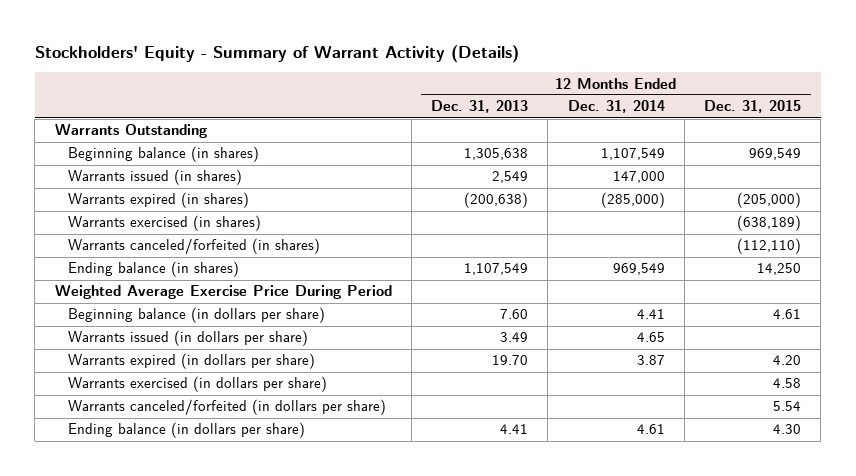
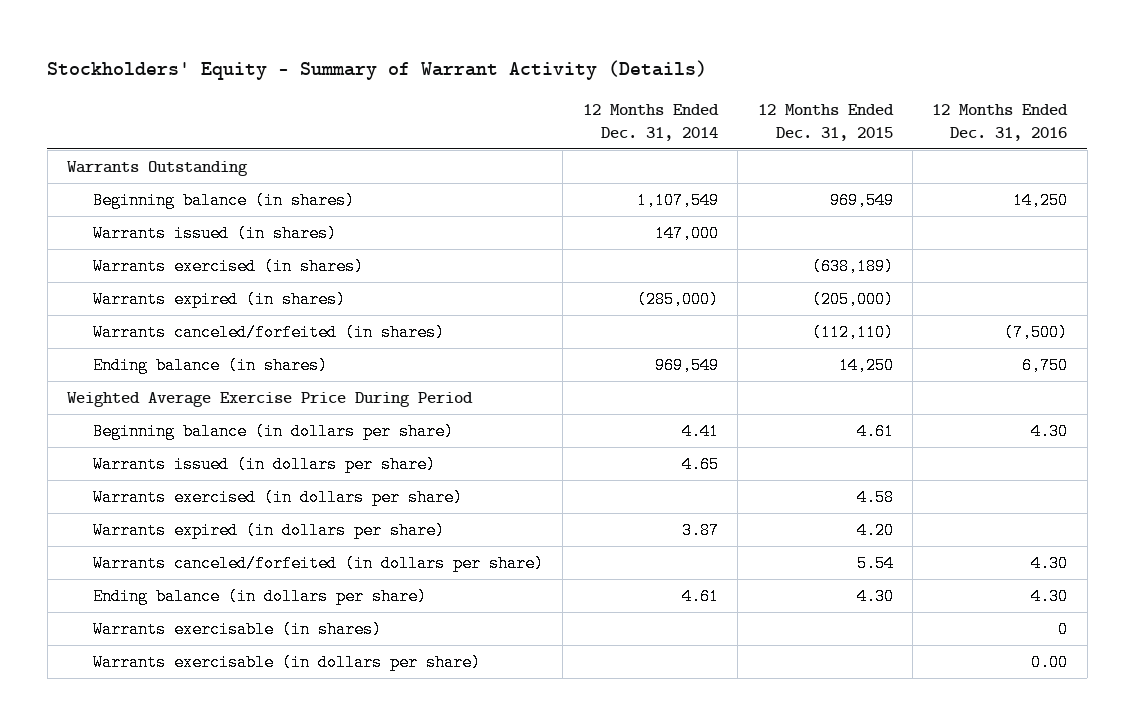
[431,100,529,114] Dec. 31, 2013 -> none
none -> [932,104,1069,141] 12 Months Ended Dec. 31, 2016
[68,192,250,209] Warrants expired (in shares) -> [93,291,347,309] Warrants expired (in shares)
[68,353,316,370] Warrants expired (in dollars per share) -> [93,522,446,540] Warrants expired (in dollars per share)
none -> [93,621,383,639] Warrants exercisable (in shares)
none -> [93,654,482,672] Warrants exercisable (in dollars per share)

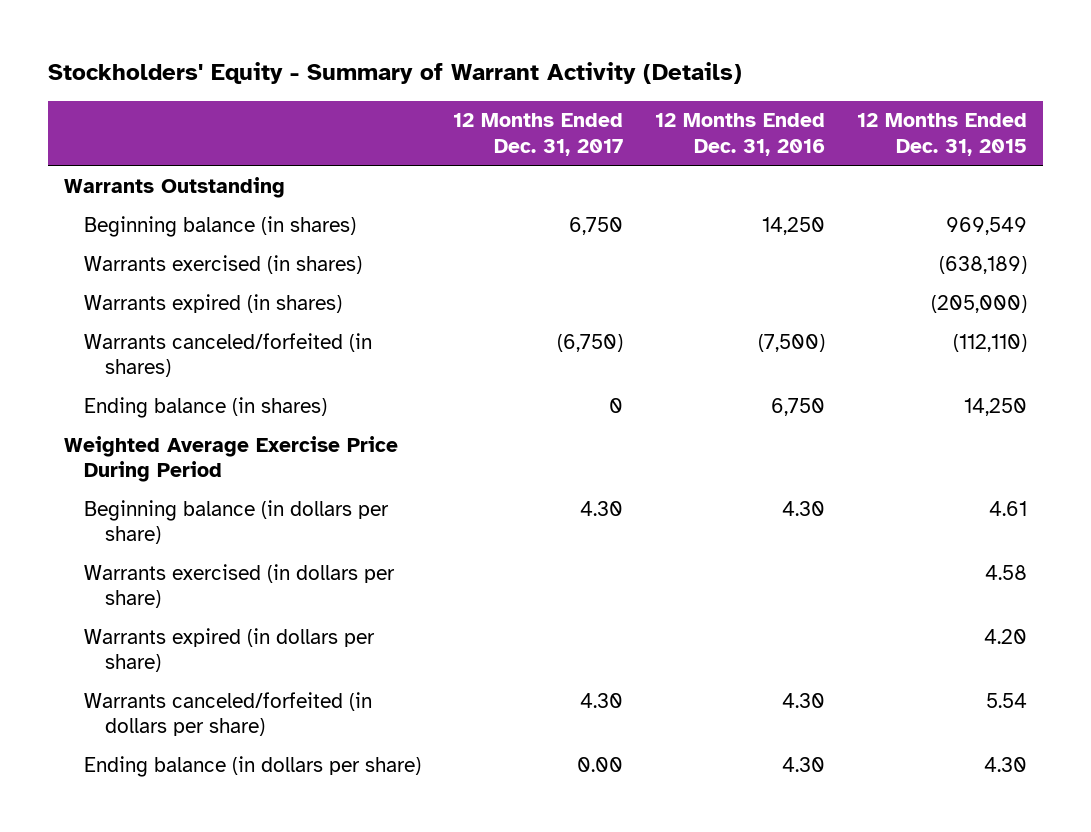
[582,104,719,141] 12 Months Ended Dec. 31, 2014 -> none
none -> [453,113,624,156] 12 Months Ended Dec. 31, 2017
[93,225,338,243] Warrants issued (in shares) -> none
[93,456,437,474] Warrants issued (in dollars per share) -> none
[93,621,383,639] Warrants exercisable (in shares) -> none
[93,654,482,672] Warrants exercisable (in dollars per share) -> none

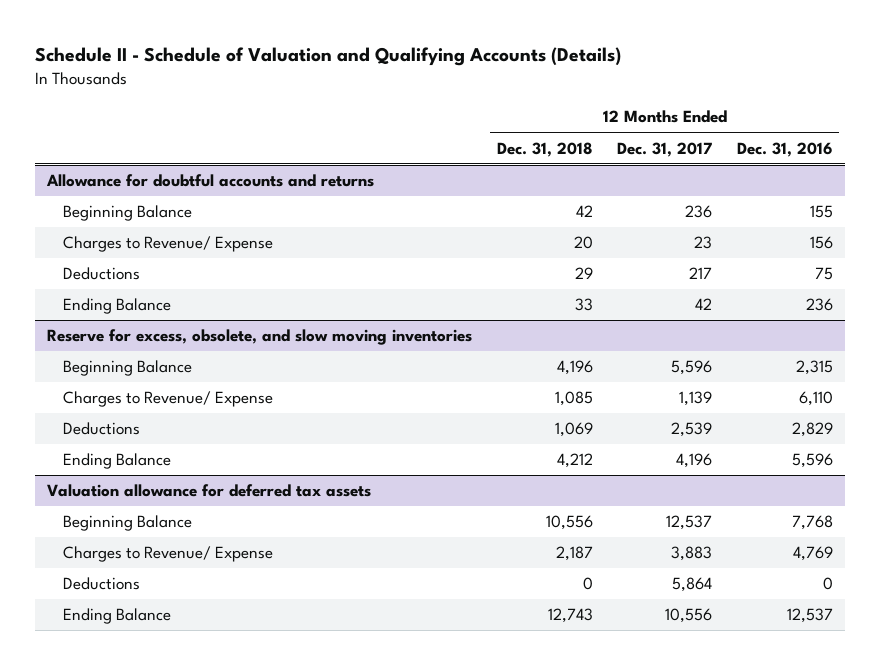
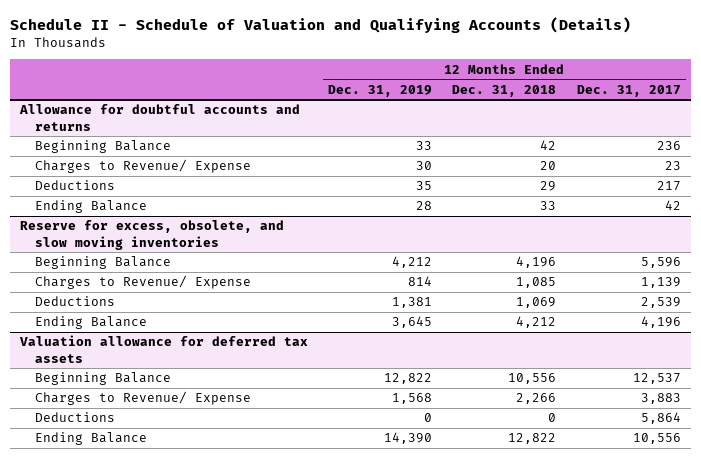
[737,141,834,157] Dec. 31, 2016 -> none
none -> [328,84,433,97] Dec. 31, 2019
[555,546,593,562] 2,187 -> [516,393,557,405] 2,266
[547,608,593,624] 12,743 -> [508,433,557,445] 12,822

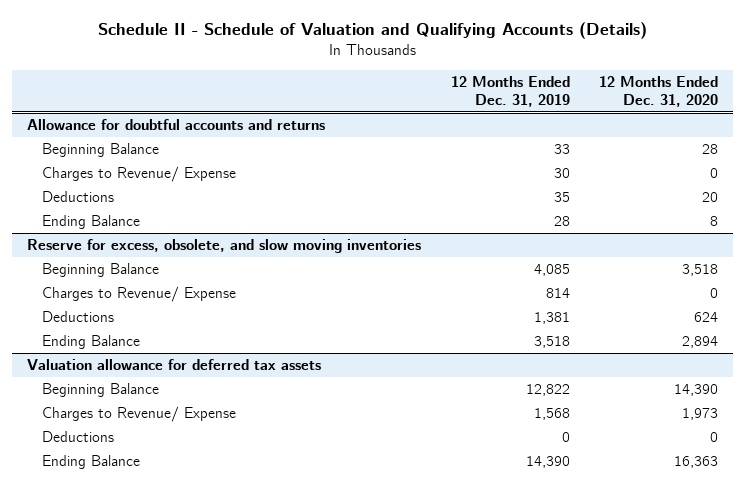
[452,84,557,97] Dec. 31, 2018 -> none
[576,84,681,97] Dec. 31, 2017 -> none
none -> [599,75,719,108] 12 Months Ended Dec. 31, 2020
[392,256,433,269] 4,212 -> [533,264,570,277] 4,085
[392,316,433,329] 3,645 -> [533,336,570,349] 3,518

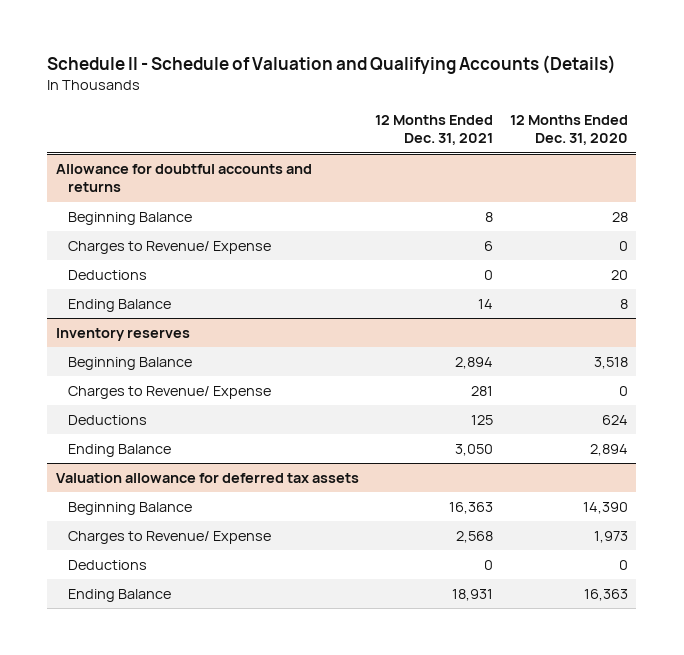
[450,75,570,108] 12 Months Ended Dec. 31, 2019 -> none
none -> [375,114,494,146] 12 Months Ended Dec. 31, 2021
[27,239,422,254] Reserve for excess, obsolete, and slow moving inventories -> [55,327,190,341] Inventory reserves

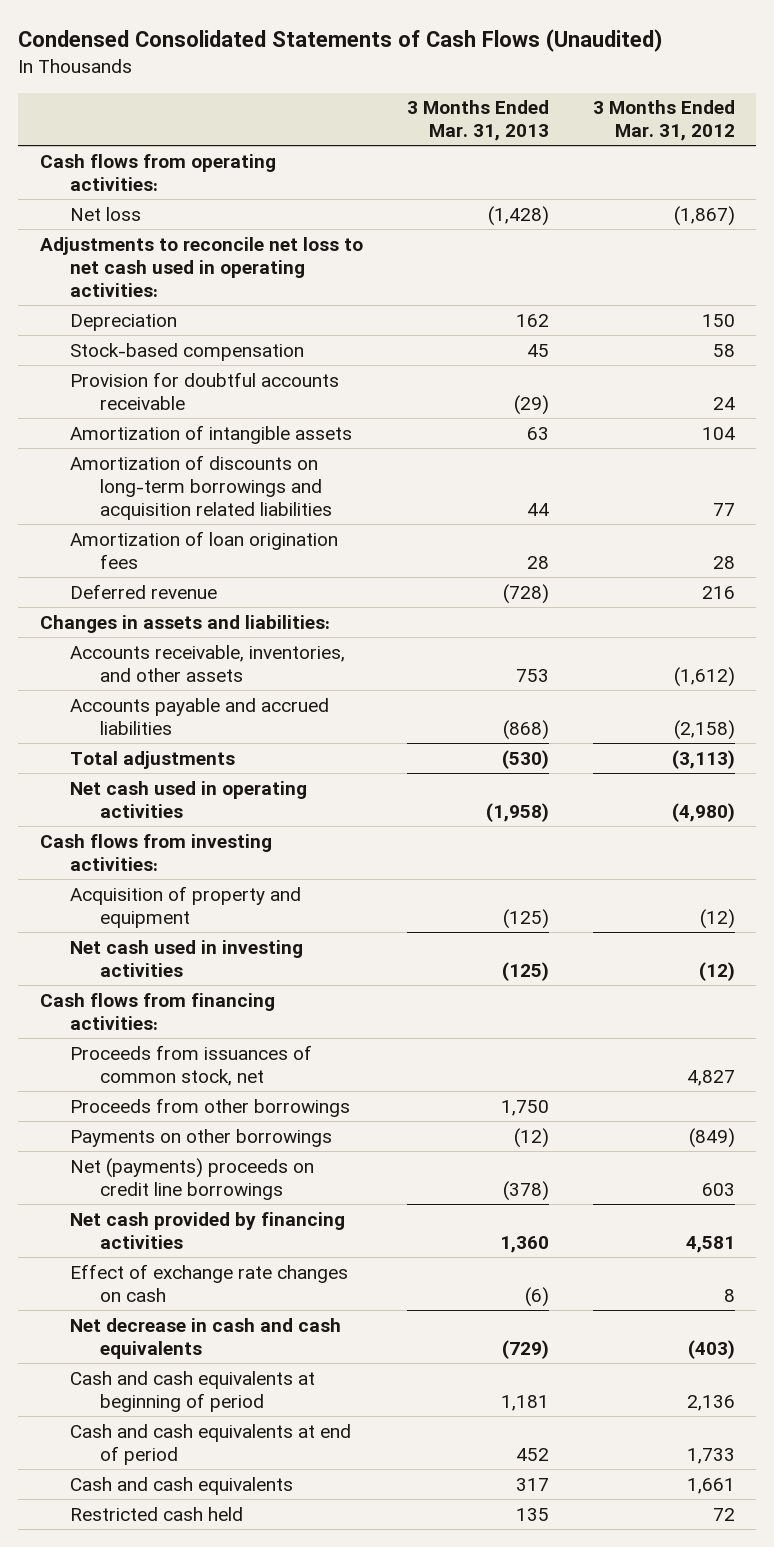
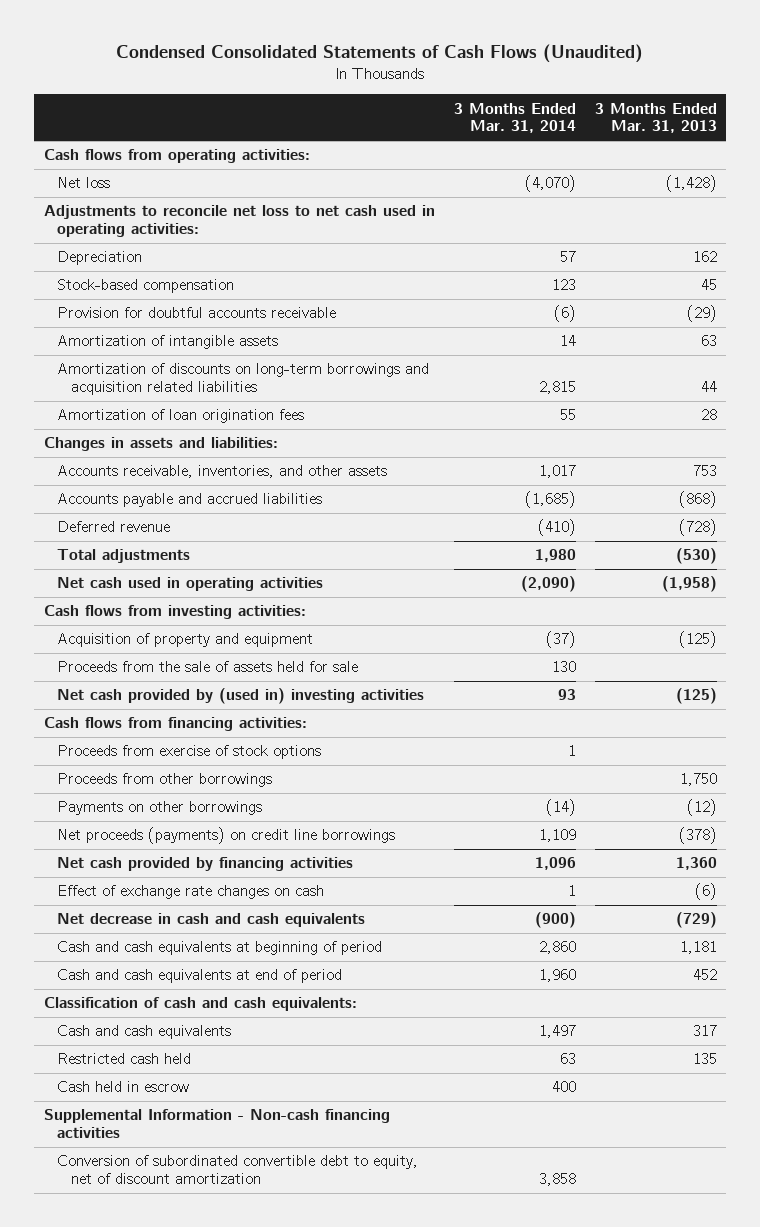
[592,100,735,142] 3 Months Ended Mar. 31, 2012 -> none
none -> [453,102,576,134] 3 Months Ended Mar. 31, 2014
[69,583,217,599] Deferred revenue -> [57,521,171,533] Deferred revenue
none -> [57,661,359,673] Proceeds from the sale of assets held for sale
[69,939,303,977] Net cash used in investing activities -> [57,688,425,705] Net cash provided by (used in) investing activities
[69,1044,312,1086] Proceeds from issuances of common stock, net -> none
none -> [57,745,322,760] Proceeds from exercise of stock options
[69,1157,314,1200] Net (payments) proceeds on credit line borrowings -> [57,827,396,845] Net proceeds (payments) on credit line borrowings
none -> [43,997,357,1012] Classification of cash and cash equivalents:
none -> [57,1081,190,1093] Cash held in escrow
none -> [43,1109,390,1139] Supplemental Information - Non-cash financing activities
none -> [57,1155,419,1185] Conversion of subordinated convertible debt to equity, net of discount amortization

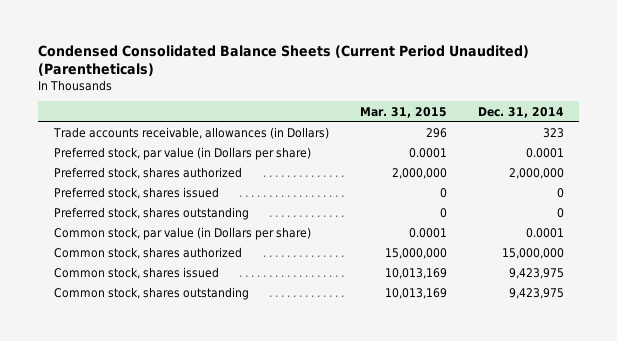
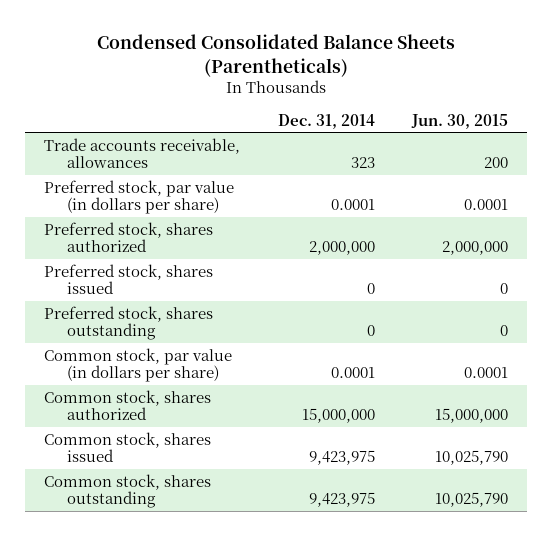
[38,45,530,77] Condensed Consolidated Balance Sheets (Current Period Unaudited) (Parentheticals) -> [97,34,456,77] Condensed Consolidated Balance Sheets (Parentheticals)
[359,106,447,118] Mar. 31, 2015 -> none
none -> [411,114,509,130] Jun. 30, 2015
[52,127,329,140] Trade accounts receivable, allowances (in Dollars) -> [44,137,241,169] Trade accounts receivable, allowances
[53,147,311,161] Preferred stock, par value (in Dollars per share) -> [44,179,235,215] Preferred stock, par value (in dollars per share)
[53,227,311,241] Common stock, par value (in Dollars per share) -> [44,347,233,383] Common stock, par value (in dollars per share)

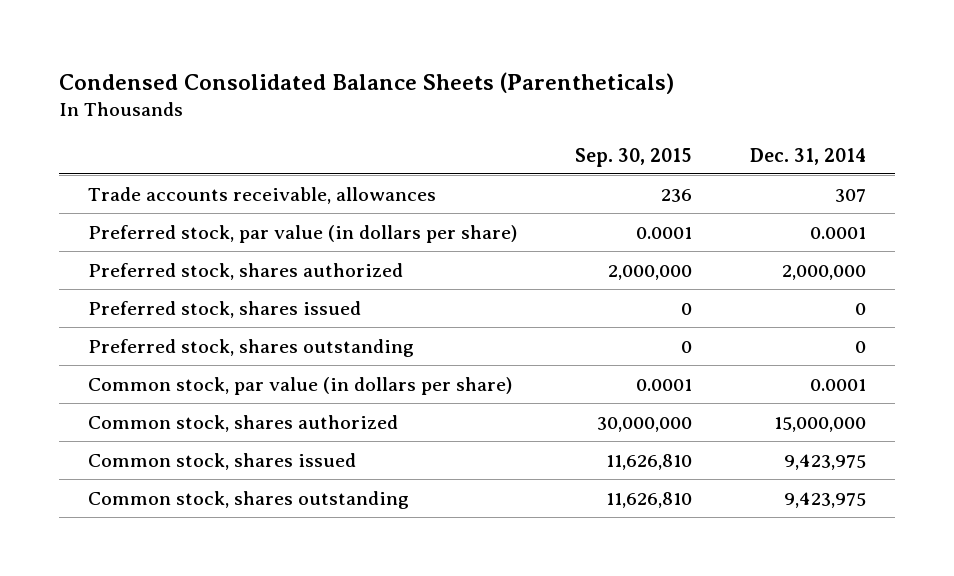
[411,114,509,130] Jun. 30, 2015 -> none
none -> [574,147,692,167] Sep. 30, 2015
[350,157,375,169] 323 -> [834,188,866,202] 307

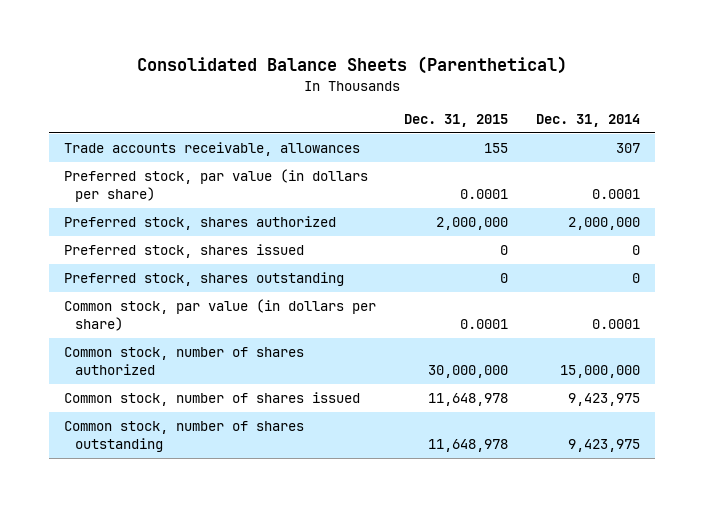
[58,71,674,94] Condensed Consolidated Balance Sheets (Parentheticals) -> [137,56,568,75] Consolidated Balance Sheets (Parenthetical)
[574,147,692,167] Sep. 30, 2015 -> none
none -> [404,113,509,127] Dec. 31, 2015
[87,414,398,432] Common stock, shares authorized -> [63,347,304,375] Common stock, number of shares authorized
[87,452,356,470] Common stock, shares issued -> [63,392,360,407] Common stock, number of shares issued
[87,490,409,509] Common stock, shares outstanding -> [63,421,304,452] Common stock, number of shares outstanding

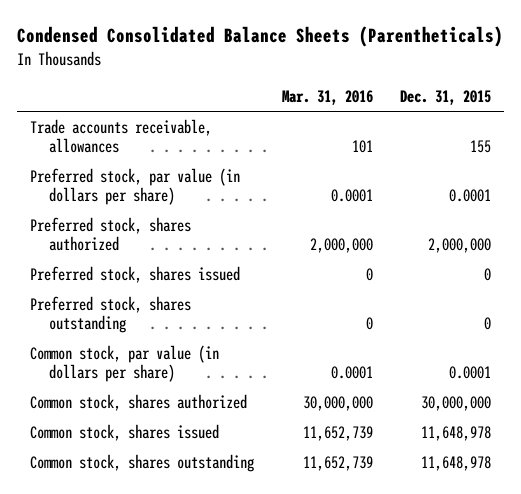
[137,56,568,75] Consolidated Balance Sheets (Parenthetical) -> [16,26,503,48] Condensed Consolidated Balance Sheets (Parentheticals)
[536,113,641,127] Dec. 31, 2014 -> none
none -> [281,90,373,106] Mar. 31, 2016
[63,347,304,375] Common stock, number of shares authorized -> [30,393,248,411] Common stock, shares authorized
[63,392,360,407] Common stock, number of shares issued -> [30,423,220,441] Common stock, shares issued
[63,421,304,452] Common stock, number of shares outstanding -> [30,453,255,472] Common stock, shares outstanding

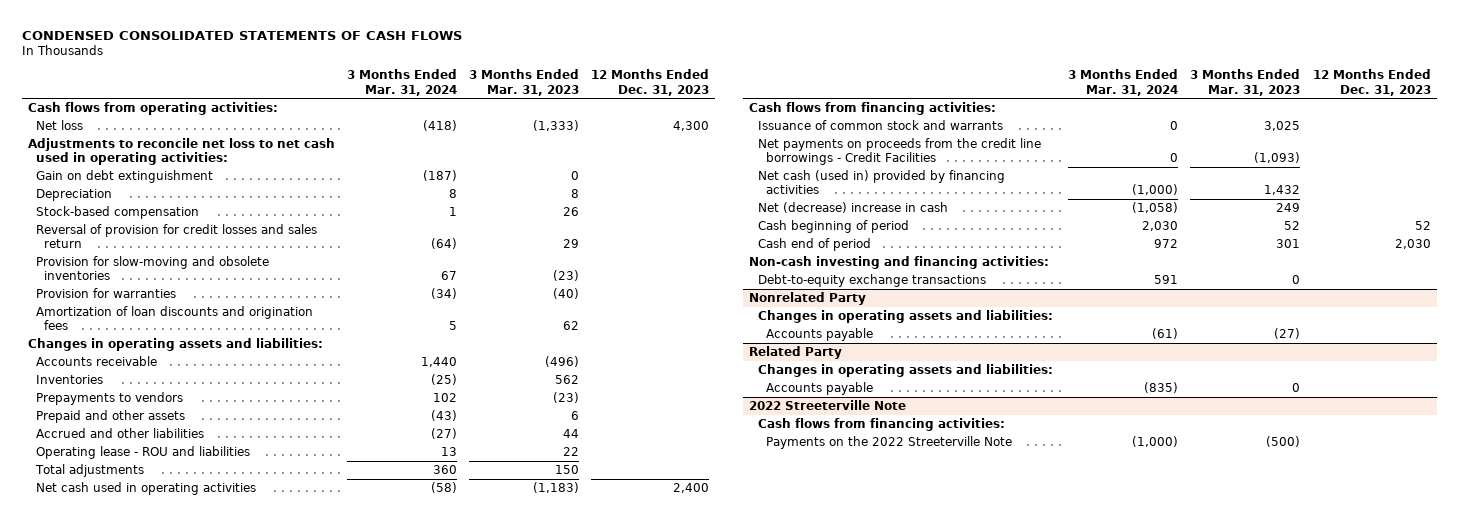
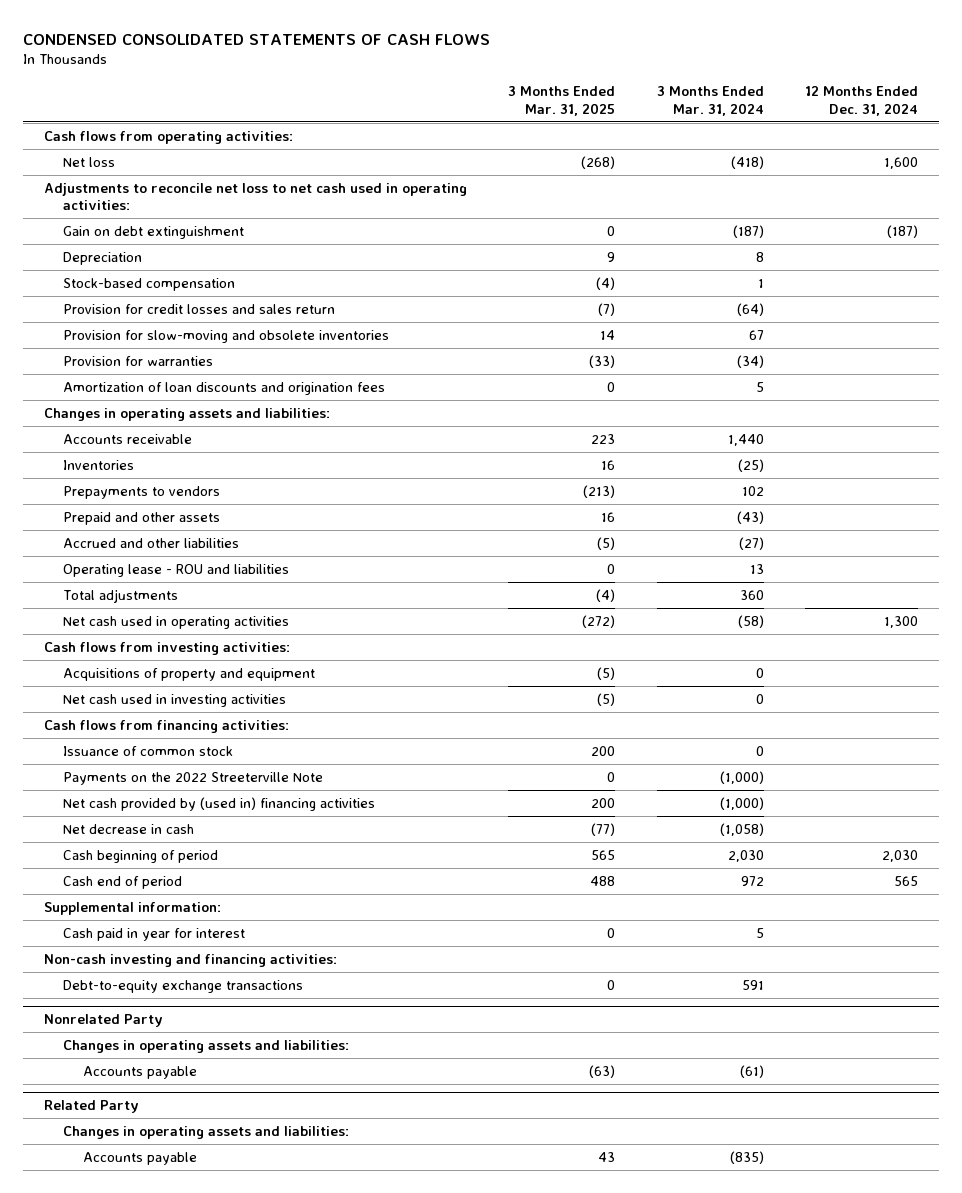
[468,69,579,96] 3 Months Ended Mar. 31, 2023 -> none
[590,69,709,96] 12 Months Ended Dec. 31, 2023 -> none
none -> [508,86,616,116] 3 Months Ended Mar. 31, 2025
none -> [805,86,919,116] 12 Months Ended Dec. 31, 2024
[35,223,317,249] Reversal of provision for credit losses and sales return -> [63,303,336,314] Provision for credit losses and sales return
none -> [43,641,290,655] Cash flows from investing activities:
none -> [63,667,316,681] Acquisitions of property and equipment
none -> [63,693,287,707] Net cash used in investing activities
[757,137,1041,166] Net payments on proceeds from the credit line borrowings - Credit Facilities -> none
[757,119,1003,130] Issuance of common stock and warrants -> [63,745,234,756] Issuance of common stock
none -> [63,771,324,785] Payments on the 2022 Streeterville Note
[757,169,1005,195] Net cash (used in) provided by financing activities -> [63,796,376,811] Net cash provided by (used in) financing activities
[757,201,948,213] Net (decrease) increase in cash -> [63,823,195,834] Net decrease in cash
none -> [43,901,221,915] Supplemental information:
none -> [63,927,246,941] Cash paid in year for interest
[749,399,907,410] 2022 Streeterville Note -> none
[757,417,1005,431] Cash flows from financing activities: -> none
[765,435,1012,449] Payments on the 2022 Streeterville Note -> none

